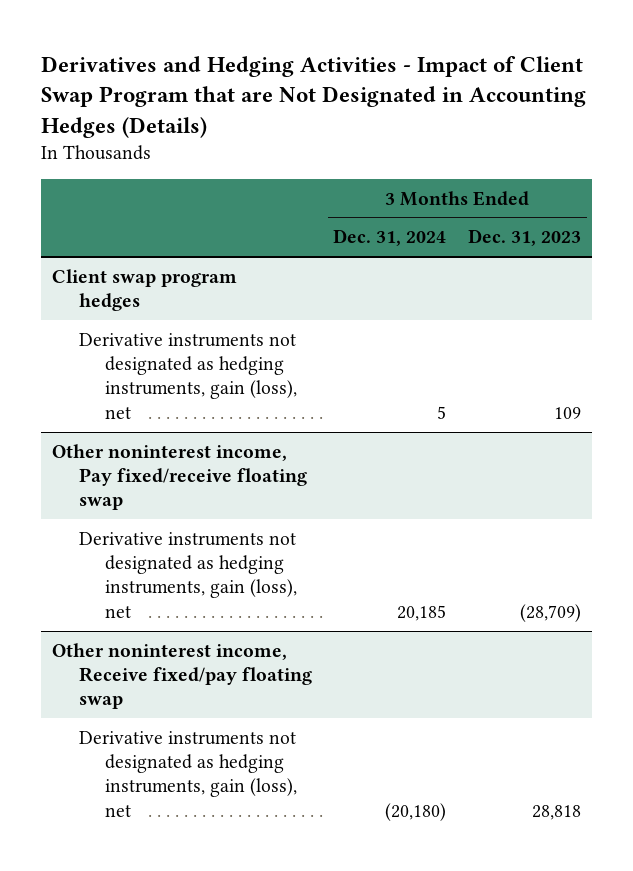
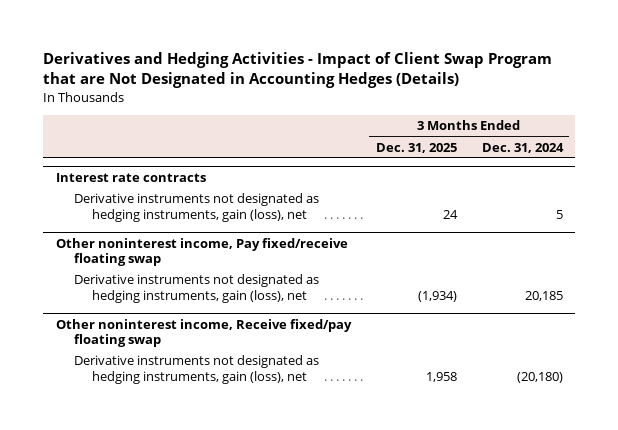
[468,229,582,247] Dec. 31, 2023 -> none
none -> [375,142,457,153] Dec. 31, 2025
[52,268,238,312] Client swap program hedges -> [55,172,206,182] Interest rate contracts

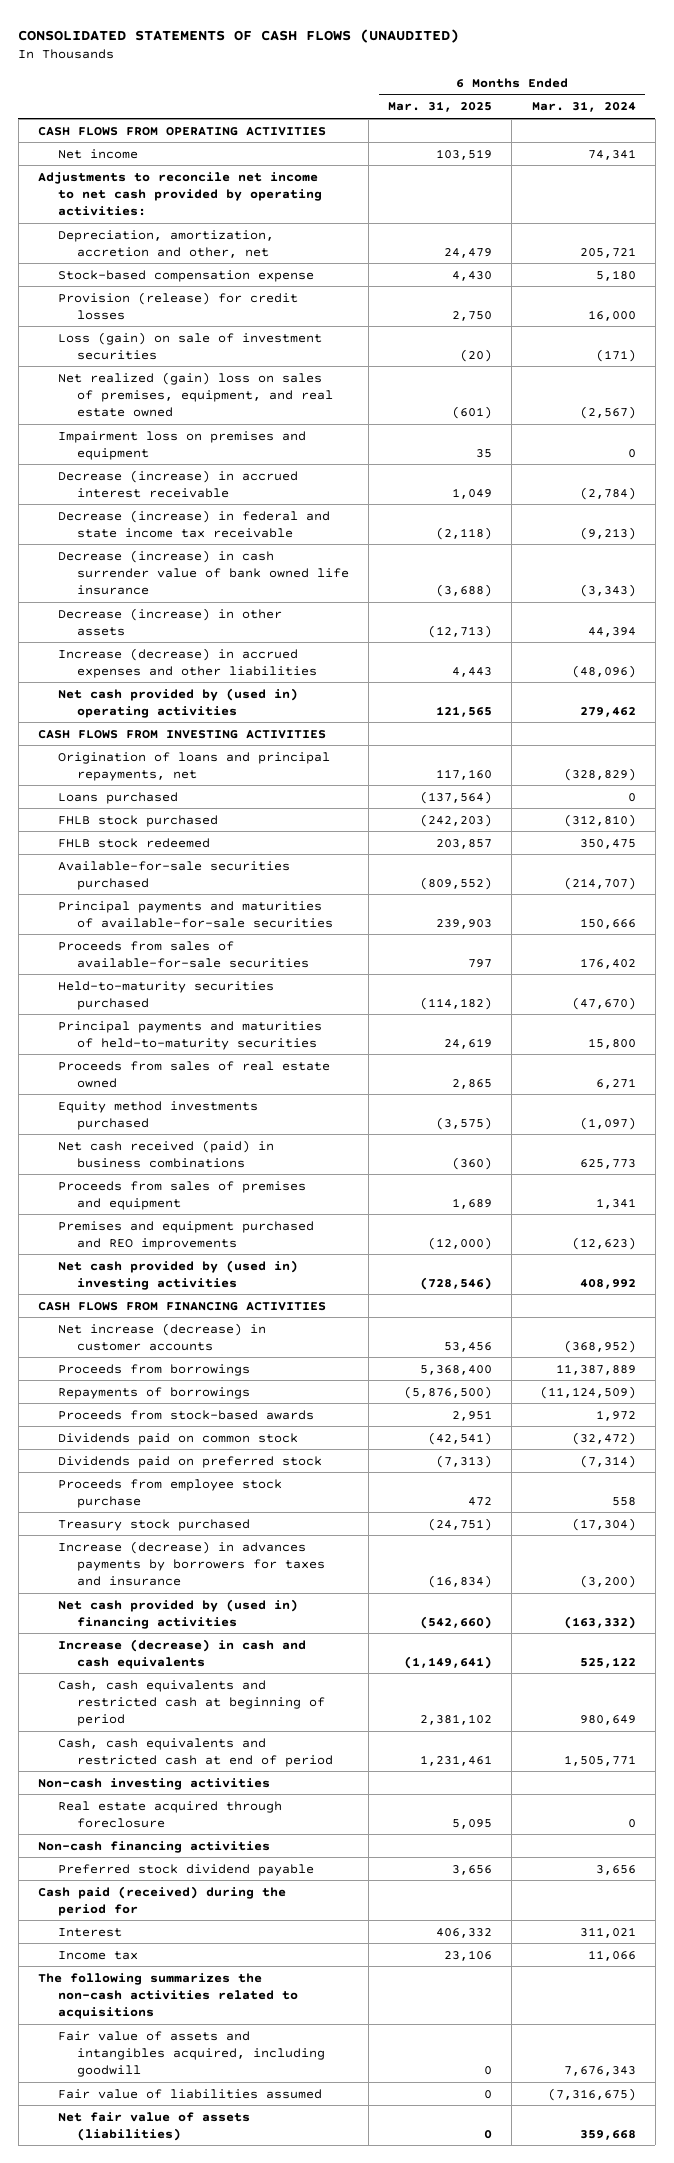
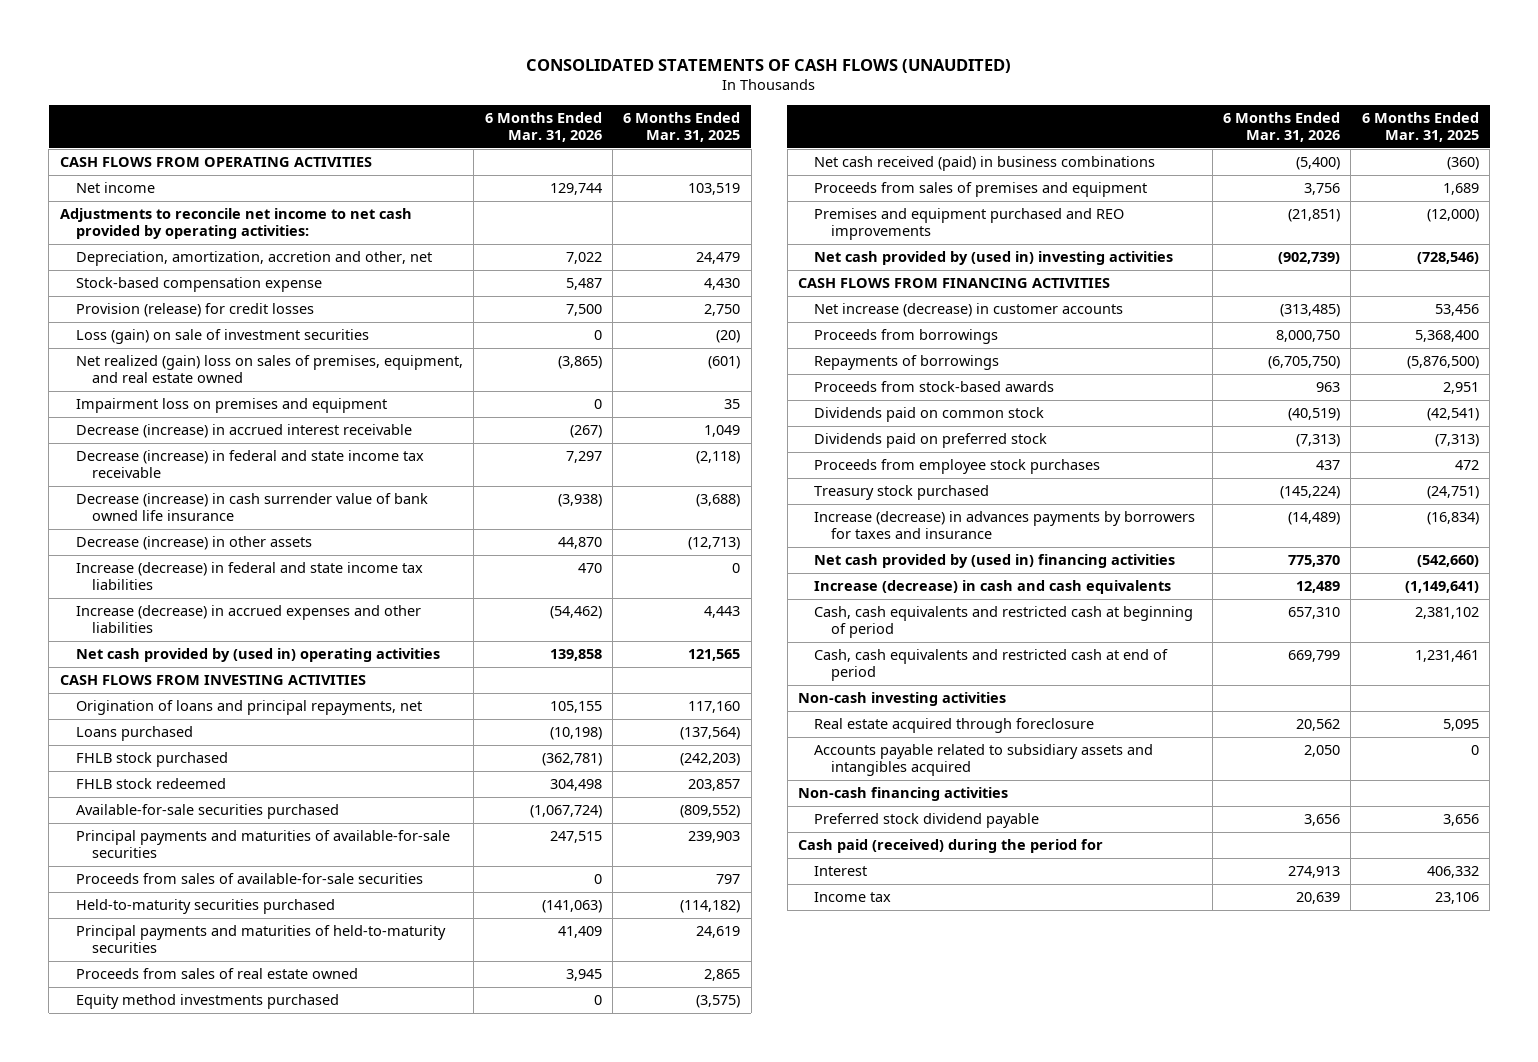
[531,101,636,113] Mar. 31, 2024 -> none
none -> [484,112,602,142] 6 Months Ended Mar. 31, 2026
none -> [75,562,423,591] Increase (decrease) in federal and state income tax liabilities
[57,1478,282,1508] Proceeds from employee stock purchase -> [814,459,1101,475] Proceeds from employee stock purchases
none -> [814,744,1154,777] Accounts payable related to subsidiary assets and intangibles acquired
[38,1972,298,2019] The following summarizes the non-cash activities related to acquisitions -> none
[57,2030,326,2077] Fair value of assets and intangibles acquired, including goodwill -> none
[57,2088,322,2099] Fair value of liabilities assumed -> none
[57,2111,250,2141] Net fair value of assets (liabilities) -> none

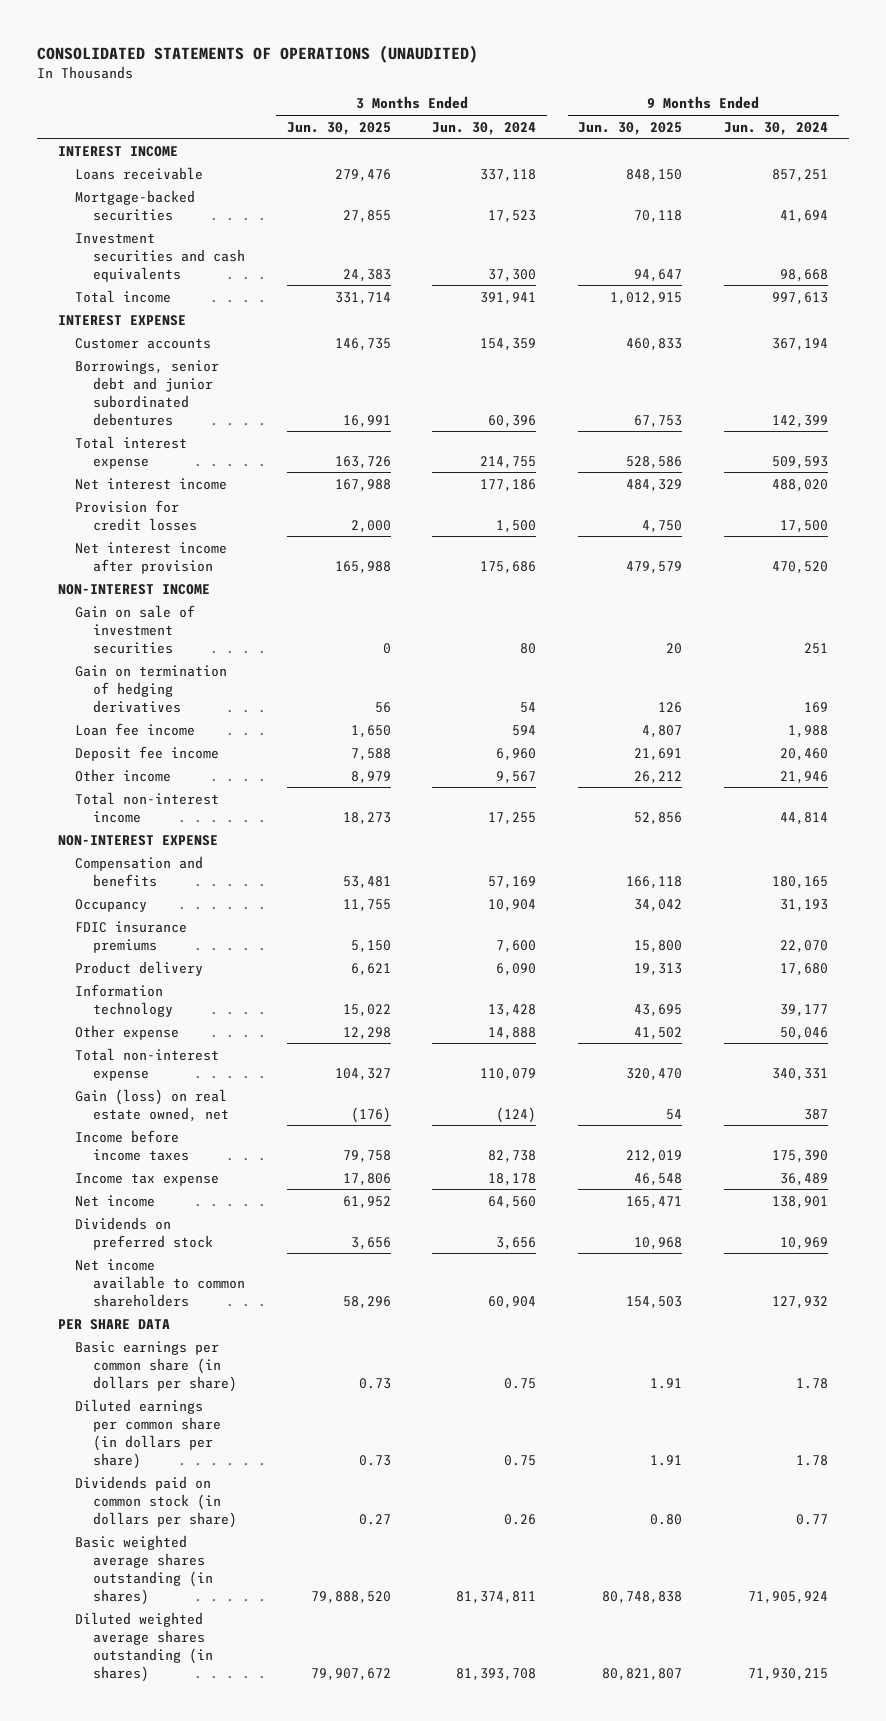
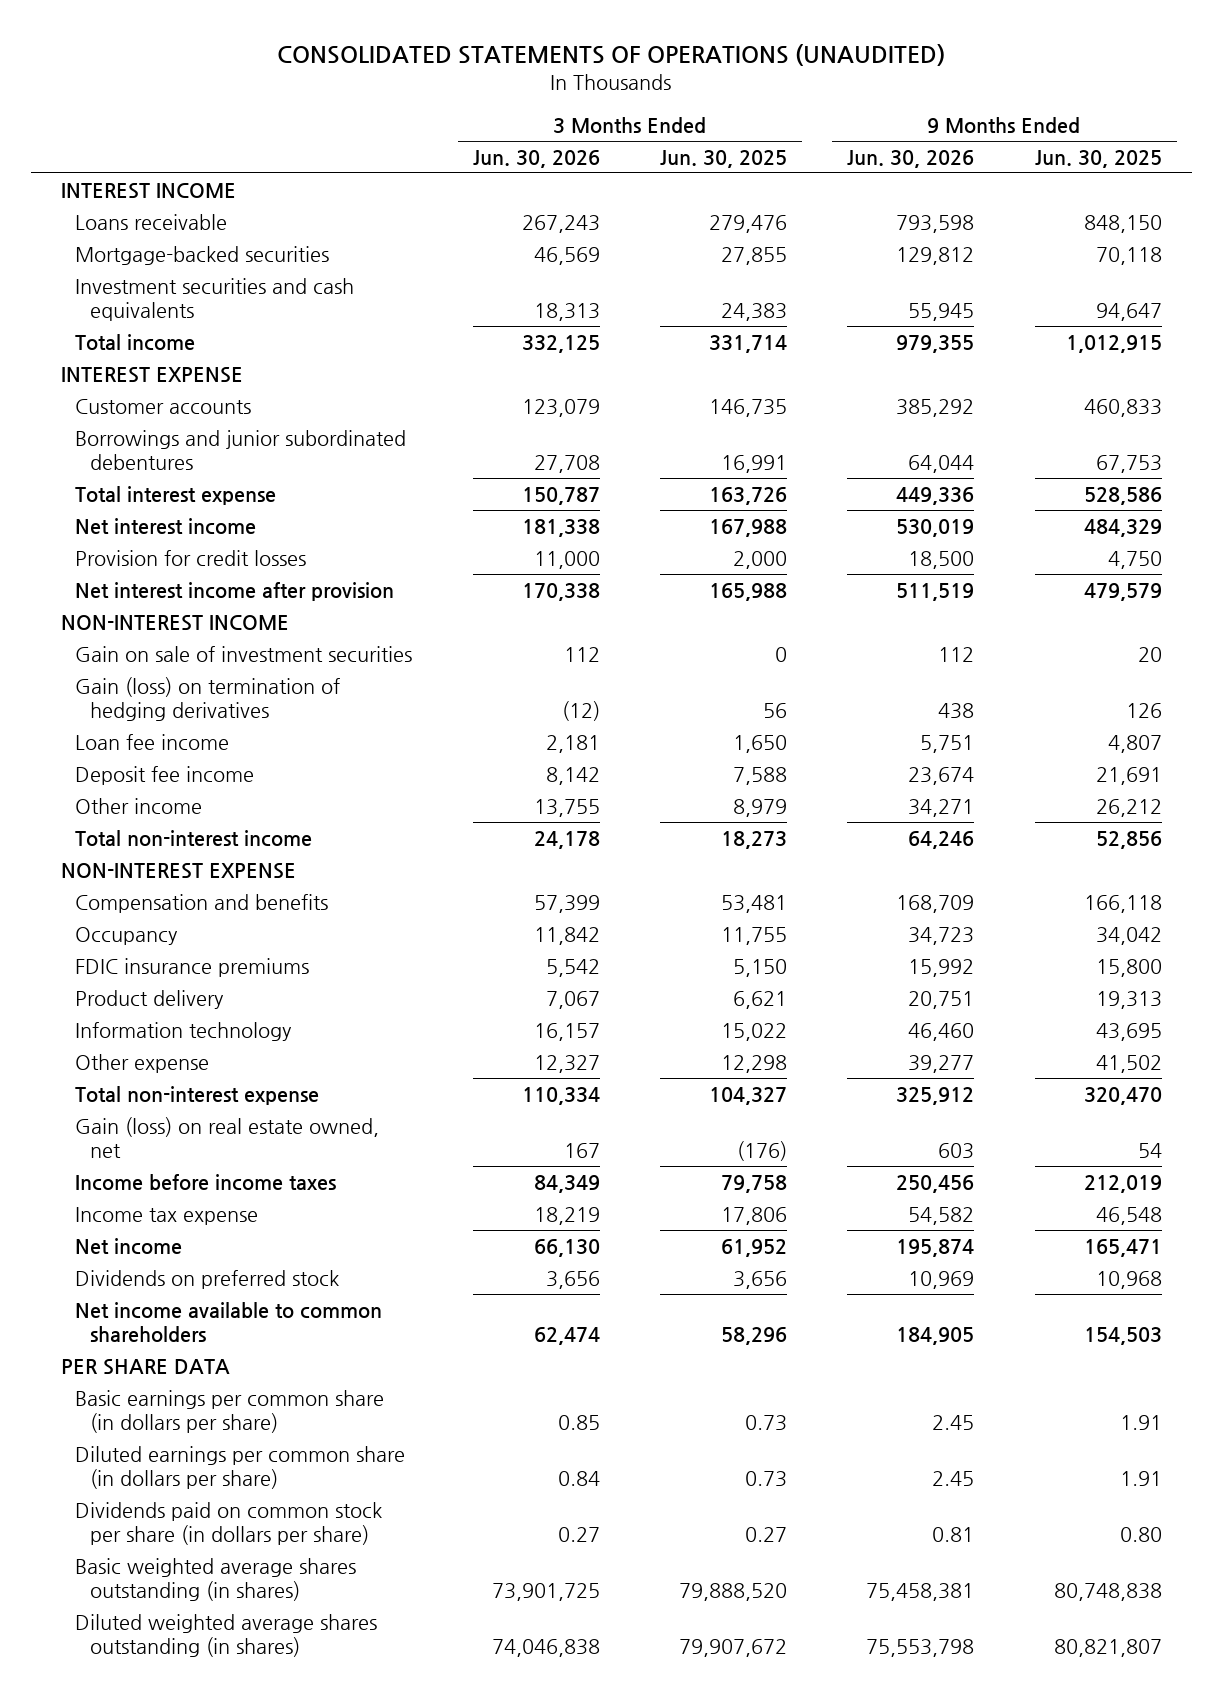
[432,121,537,135] Jun. 30, 2024 -> none
[724,121,829,135] Jun. 30, 2024 -> none
none -> [472,149,600,168] Jun. 30, 2026
none -> [847,149,975,168] Jun. 30, 2026
[75,359,220,426] Borrowings, senior debt and junior subordinated debentures -> [75,429,407,471] Borrowings and junior subordinated debentures
[75,664,228,713] Gain on termination of hedging derivatives -> [75,676,341,722] Gain (loss) on termination of hedging derivatives
[75,1475,237,1528] Dividends paid on common stock (in dollars per share) -> [75,1501,383,1546] Dividends paid on common stock per share (in dollars per share)

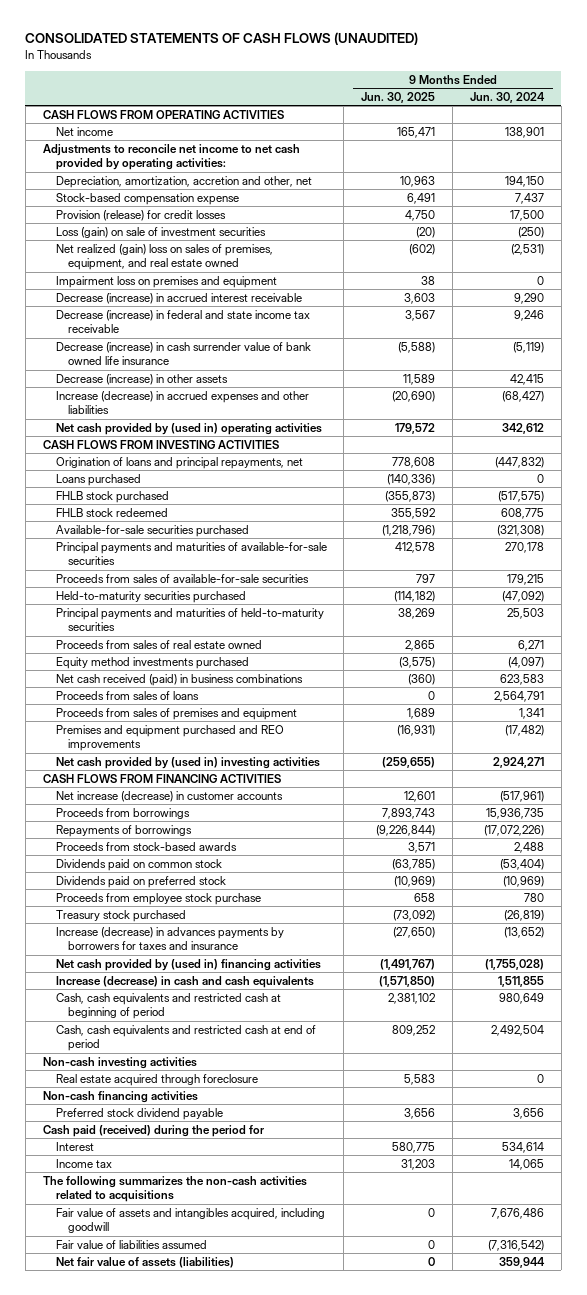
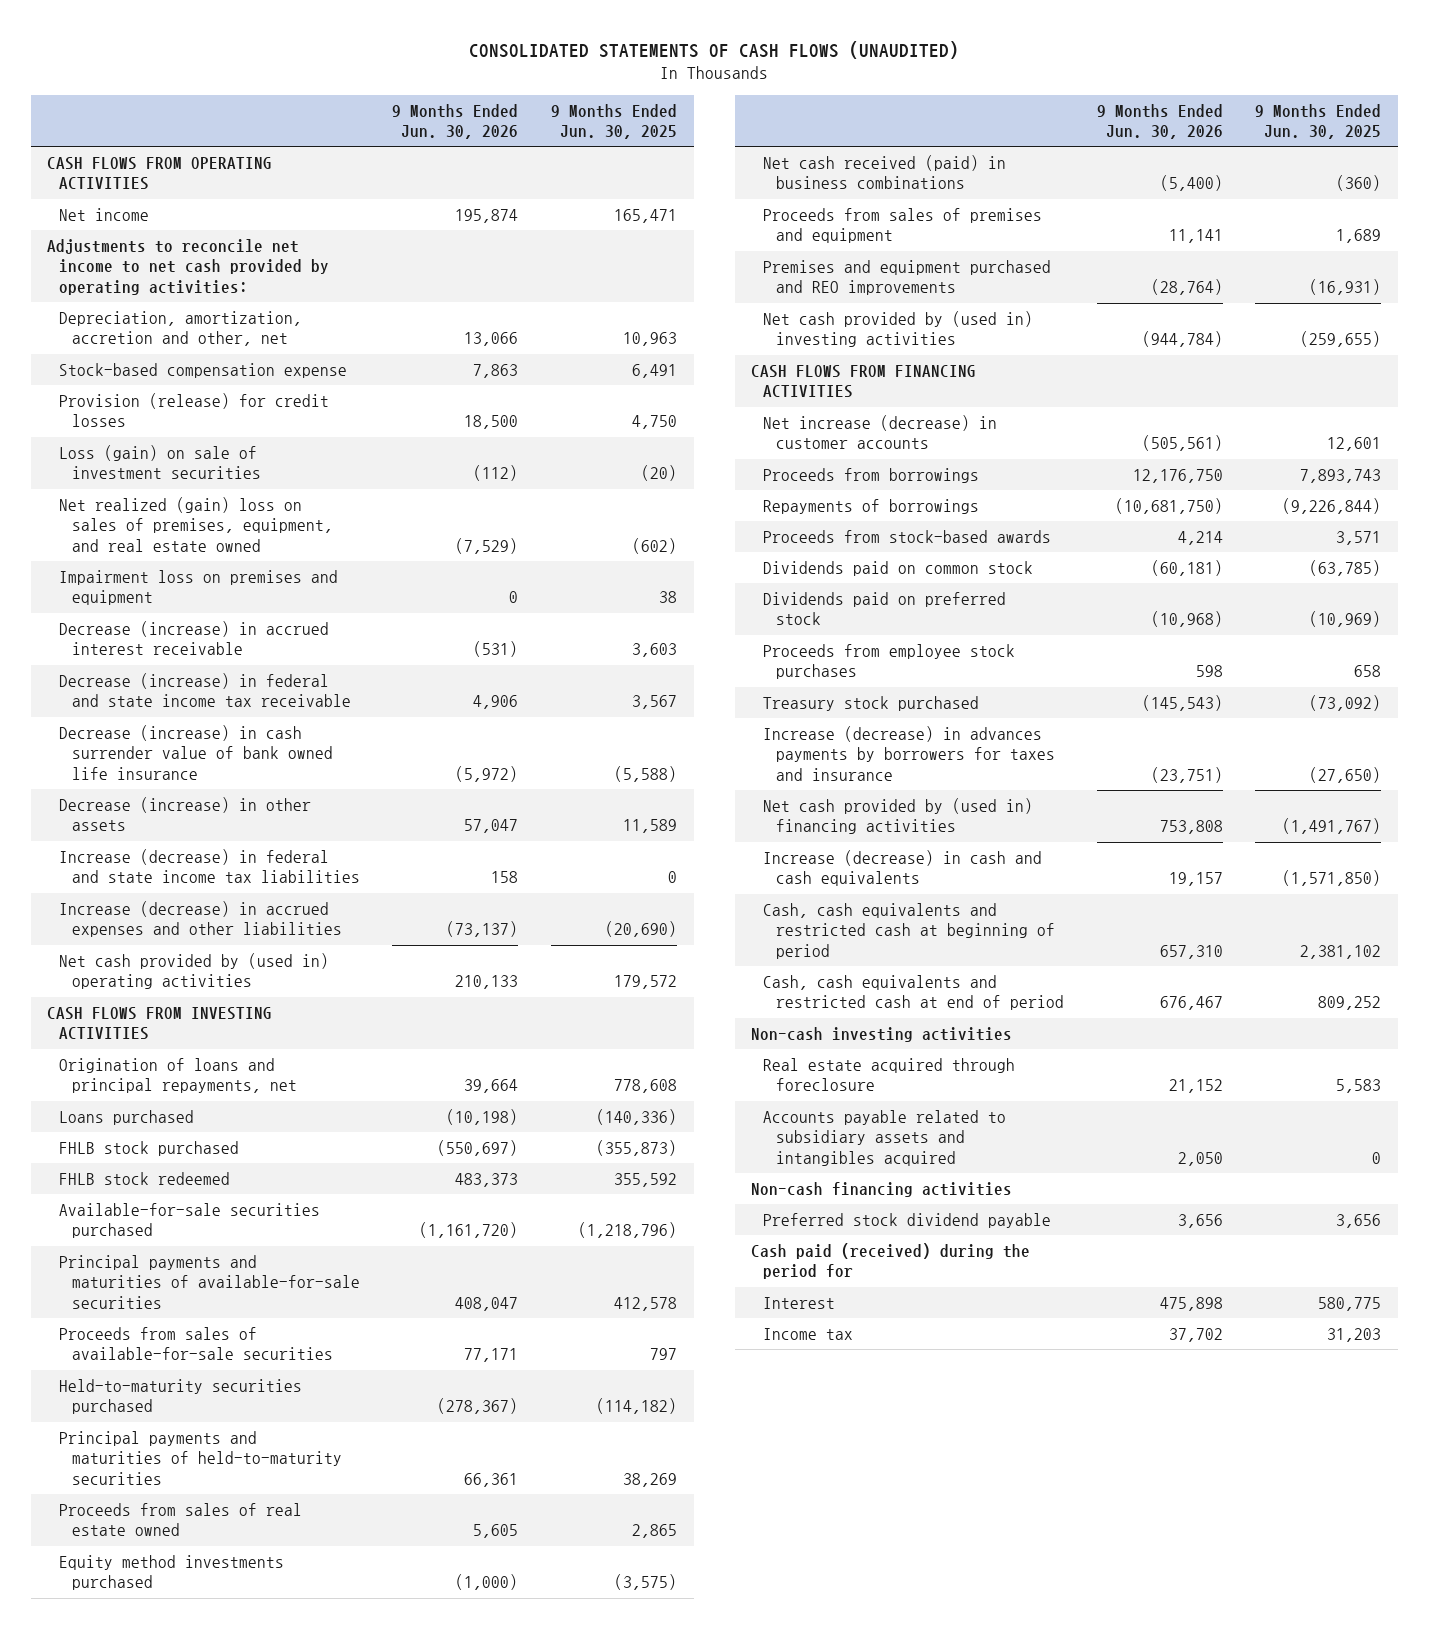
[469,91,545,103] Jun. 30, 2024 -> none
none -> [392,103,519,139] 9 Months Ended Jun. 30, 2026
none -> [59,848,360,884] Increase (decrease) in federal and state income tax liabilities
[55,690,199,700] Proceeds from sales of loans -> none
[55,892,261,905] Proceeds from employee stock purchase -> [763,643,1016,680] Proceeds from employee stock purchases
none -> [763,1109,1007,1166] Accounts payable related to subsidiary assets and intangibles acquired
[42,1175,307,1203] The following summarizes the non-cash activities related to acquisitions -> none
[55,1207,325,1234] Fair value of assets and intangibles acquired, including goodwill -> none
[55,1239,207,1249] Fair value of liabilities assumed -> none
[55,1256,234,1268] Net fair value of assets (liabilities) -> none

